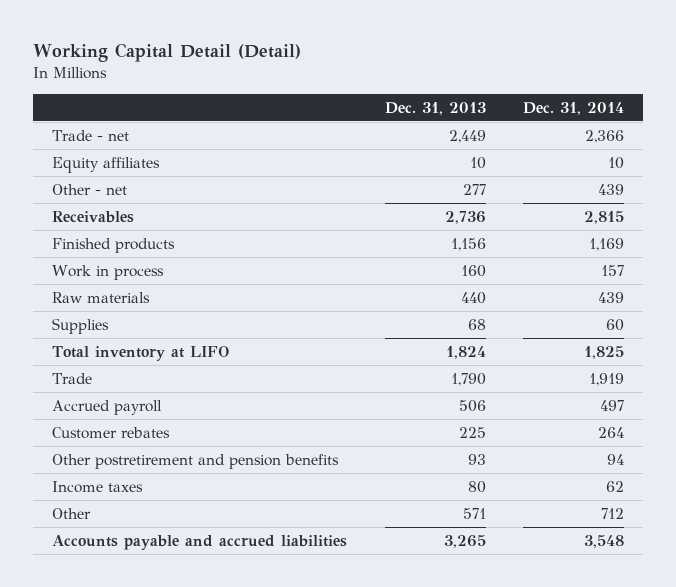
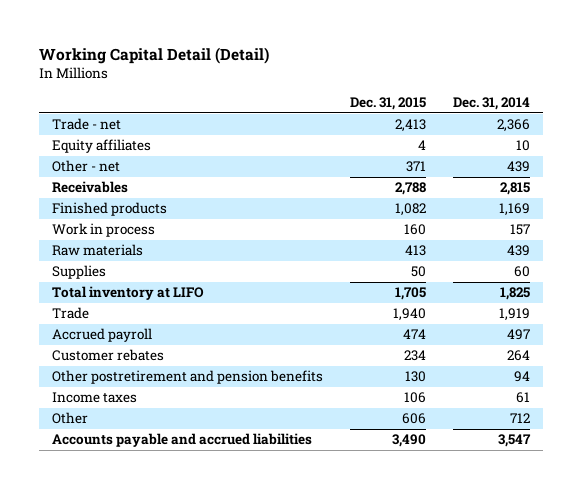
[384,101,486,115] Dec. 31, 2013 -> none
none -> [350,96,427,110] Dec. 31, 2015
[606,480,625,492] 62 -> [515,392,530,404] 61
[584,534,625,548] 3,548 -> [497,434,531,448] 3,547

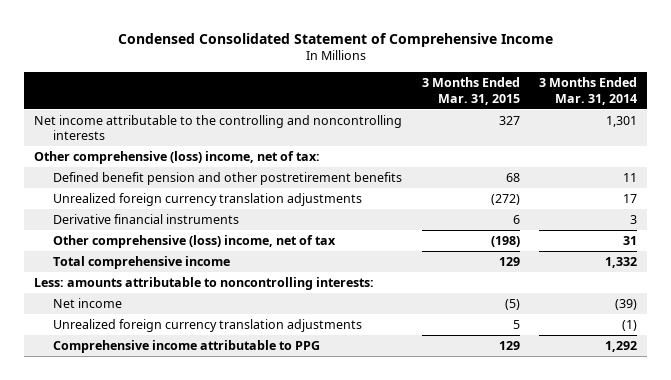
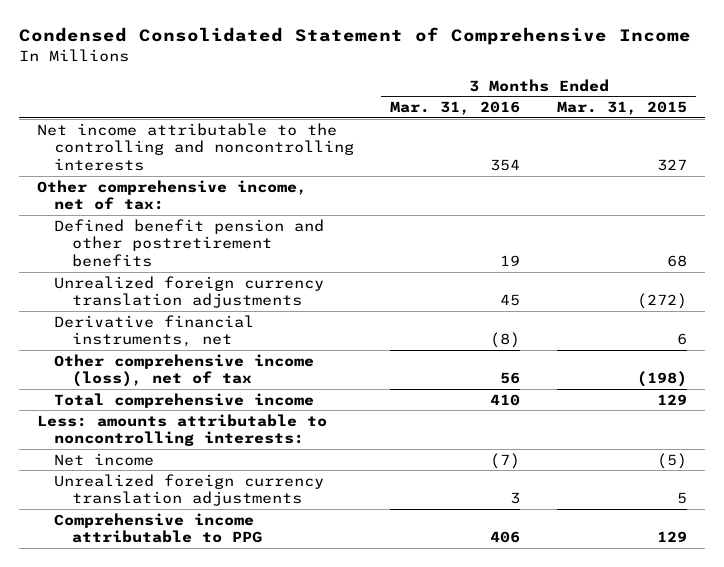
[538,77,637,105] 3 Months Ended Mar. 31, 2014 -> none
none -> [390,101,521,116] Mar. 31, 2016
[34,150,321,164] Other comprehensive (loss) income, net of tax: -> [37,179,308,211] Other comprehensive income, net of tax:
[53,213,240,224] Derivative financial instruments -> [54,314,255,348] Derivative financial instruments, net
[53,234,337,248] Other comprehensive (loss) income, net of tax -> [54,353,315,388] Other comprehensive income (loss), net of tax

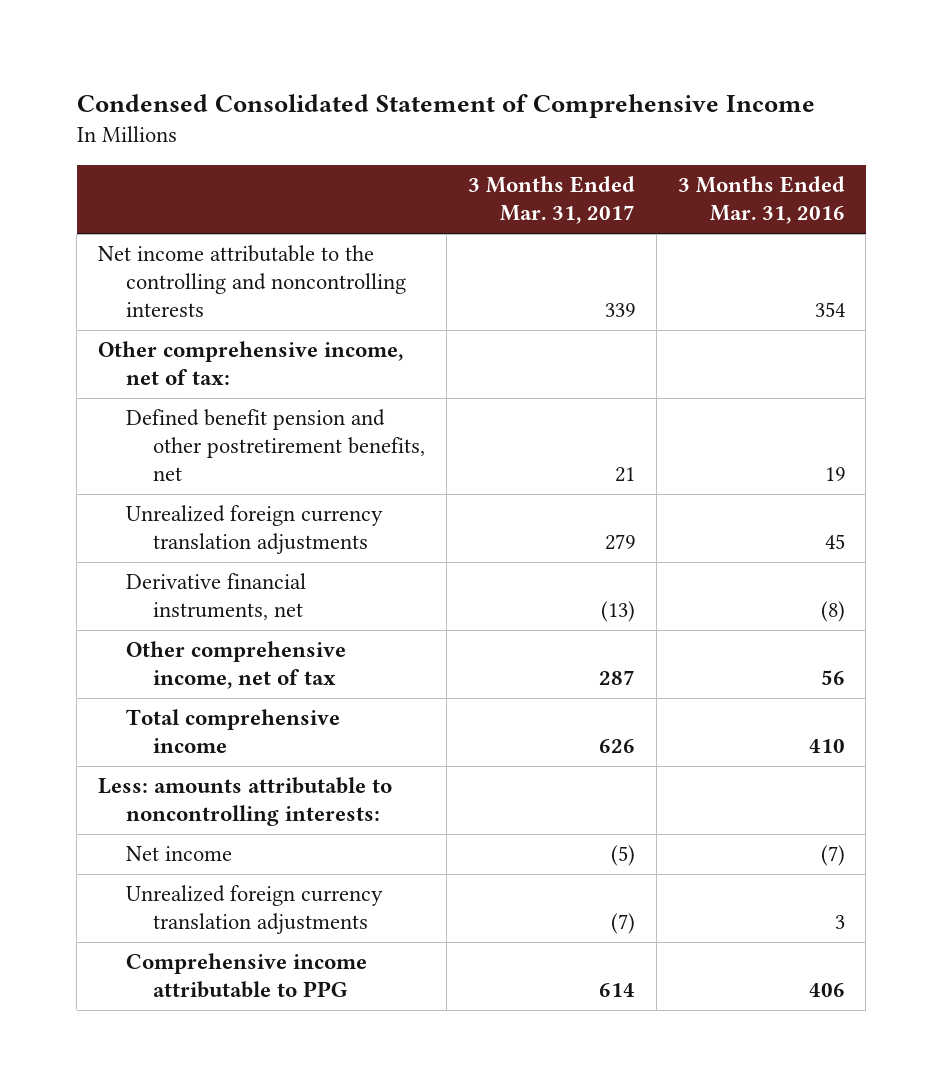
[556,101,687,116] Mar. 31, 2015 -> none
none -> [467,176,635,225] 3 Months Ended Mar. 31, 2017
[54,218,325,267] Defined benefit pension and other postretirement benefits -> [125,409,426,482] Defined benefit pension and other postretirement benefits, net
[54,353,315,388] Other comprehensive income (loss), net of tax -> [125,641,346,690] Other comprehensive income, net of tax

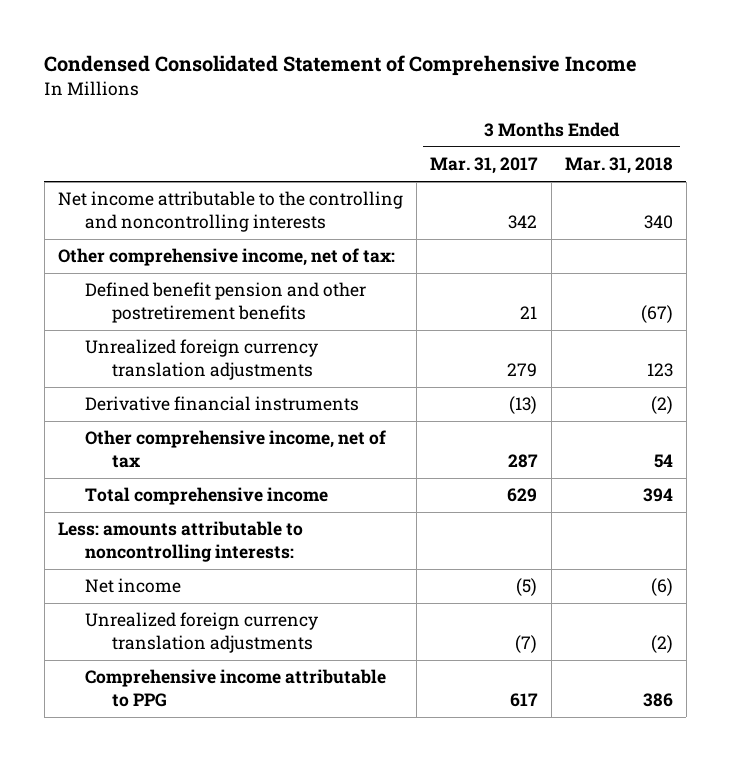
[677,176,845,225] 3 Months Ended Mar. 31, 2016 -> none
none -> [564,157,673,175] Mar. 31, 2018
[604,303,635,318] 339 -> [508,214,538,229] 342
[125,409,426,482] Defined benefit pension and other postretirement benefits, net -> [84,282,366,323] Defined benefit pension and other postretirement benefits
[125,573,306,621] Derivative financial instruments, net -> [84,396,359,412] Derivative financial instruments
[598,739,635,754] 626 -> [507,488,538,503] 629
[598,983,635,998] 614 -> [510,692,539,707] 617

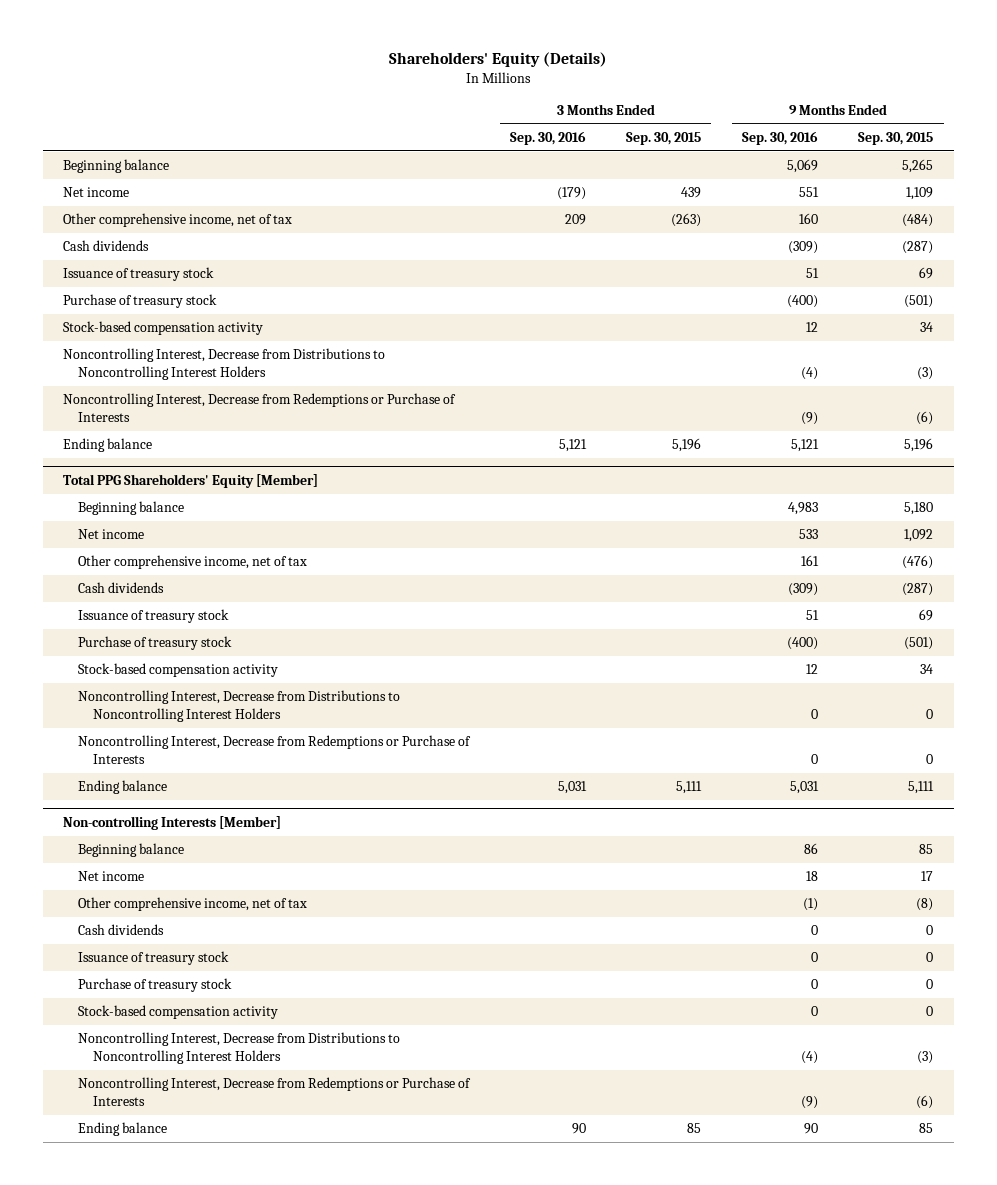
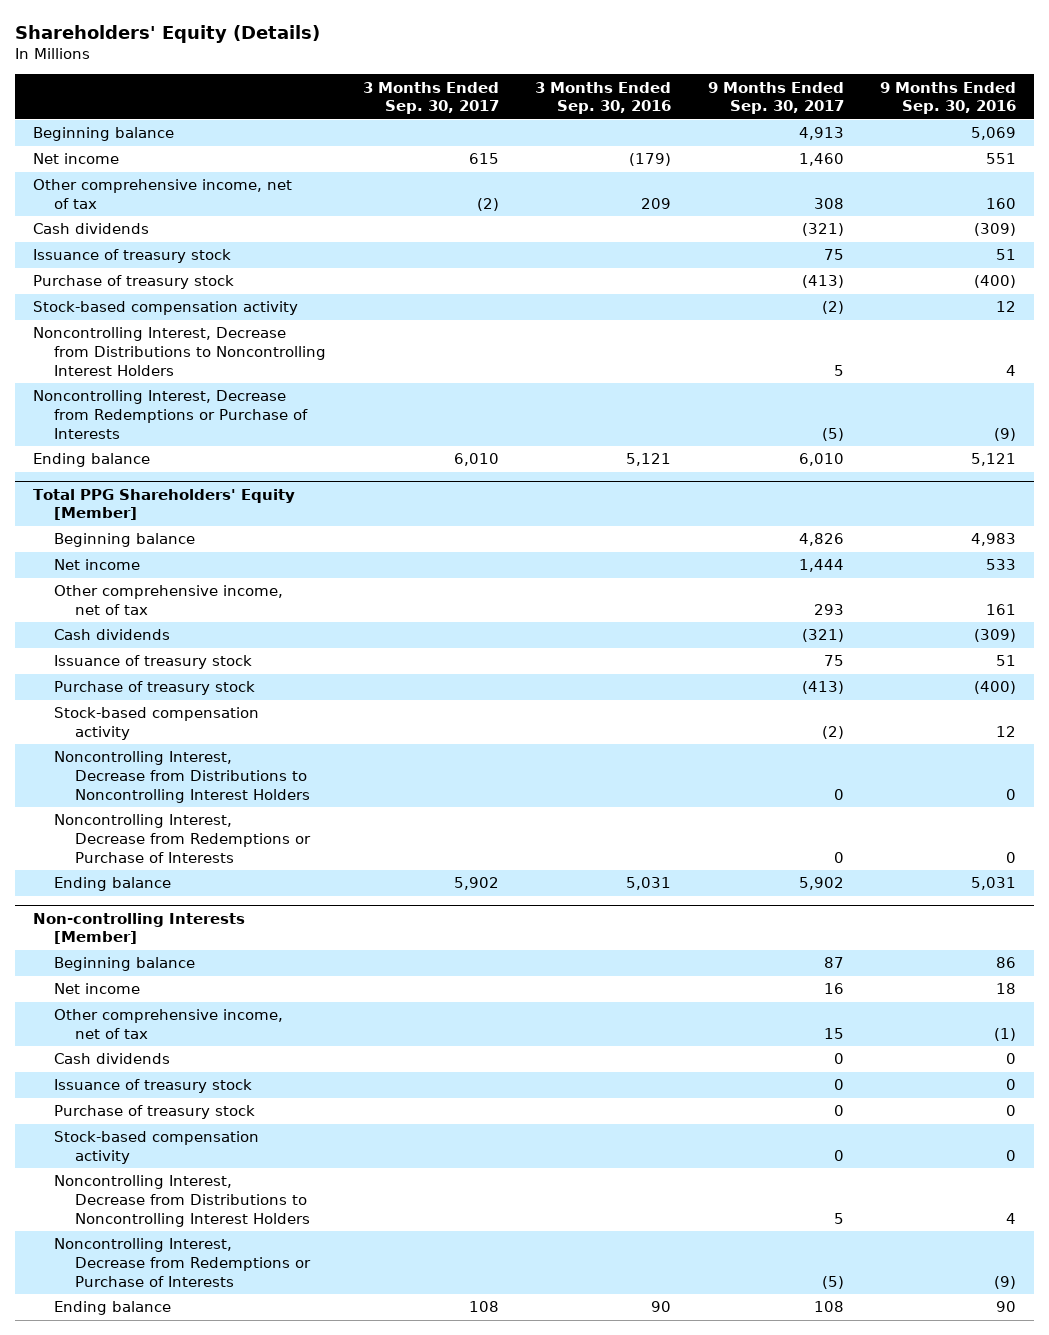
[626,131,702,145] Sep. 30, 2015 -> none
[858,131,934,145] Sep. 30, 2015 -> none
none -> [362,81,499,115] 3 Months Ended Sep. 30, 2017
none -> [707,81,844,115] 9 Months Ended Sep. 30, 2017
[800,366,818,380] (4) -> [1005,364,1016,376] 4
[800,1050,818,1064] (4) -> [1005,1212,1016,1224] 4

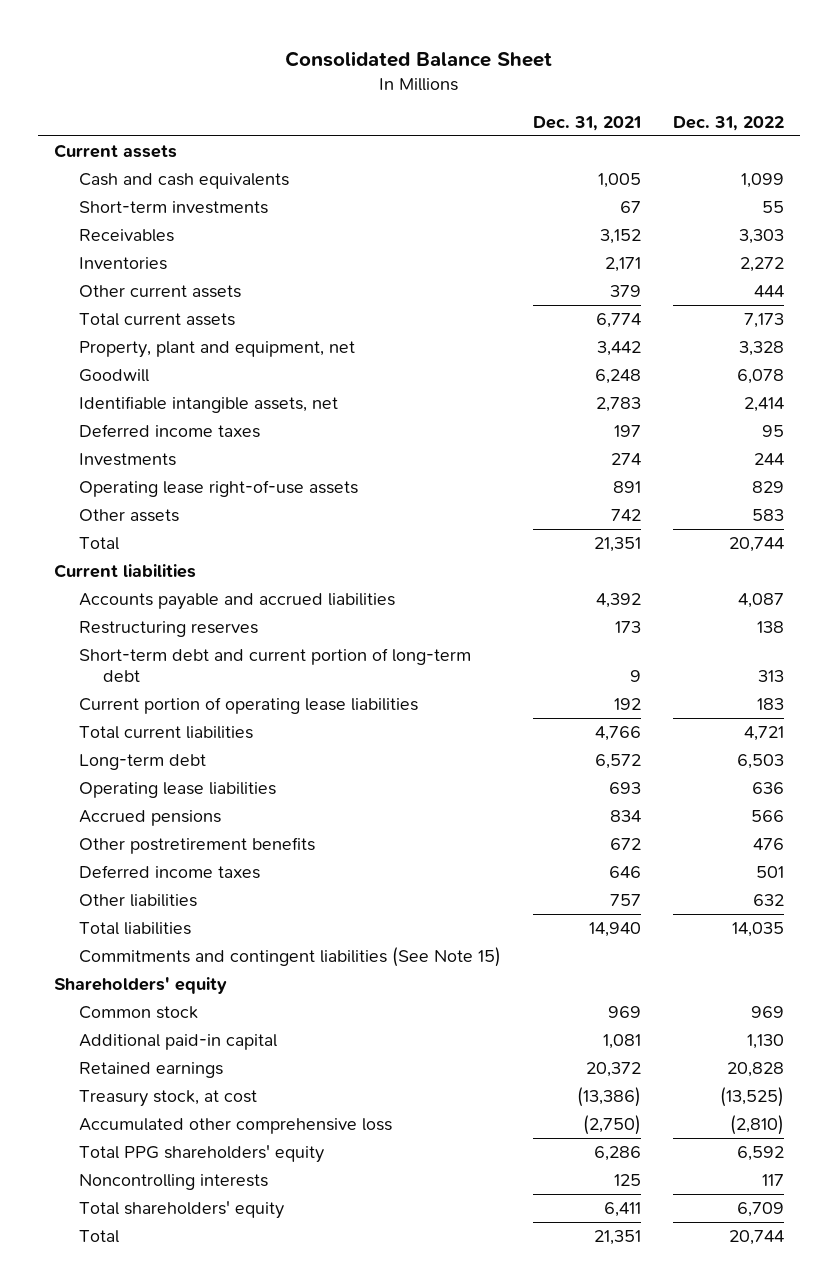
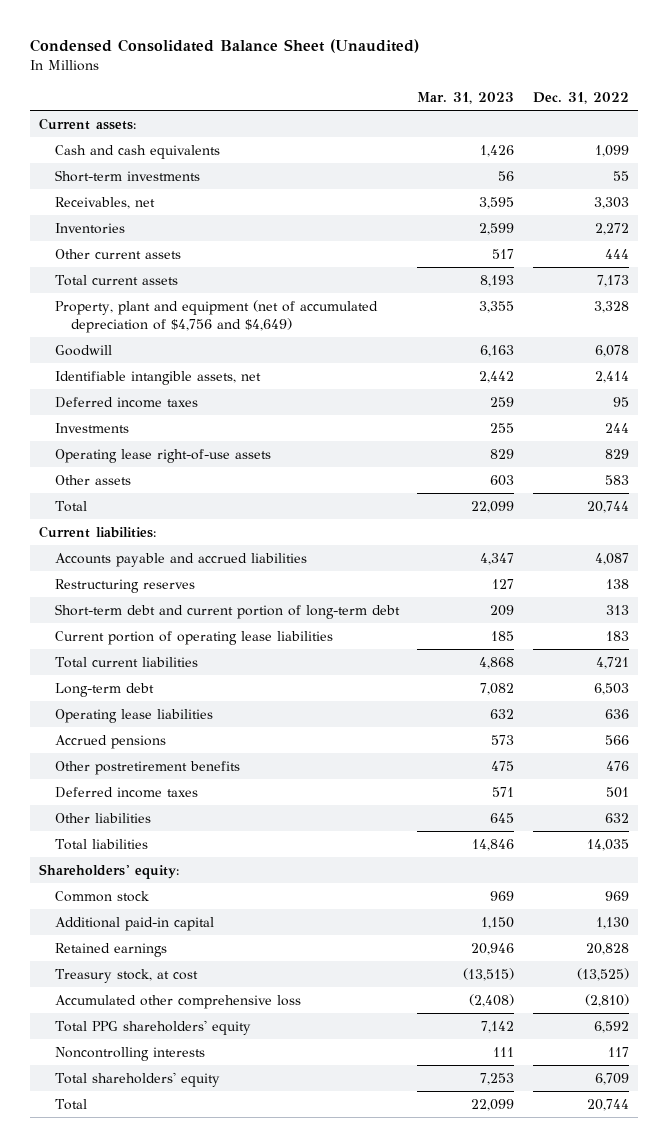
[284,50,552,67] Consolidated Balance Sheet -> [29,39,419,54] Condensed Consolidated Balance Sheet (Unaudited)
[532,115,641,131] Dec. 31, 2021 -> none
none -> [417,92,515,105] Mar. 31, 2023
[53,143,177,158] Current assets -> [38,117,136,130] Current assets:
[78,228,174,242] Receivables -> [54,196,155,209] Receivables, net
[78,340,355,358] Property, plant and equipment, net -> [54,299,378,333] Property, plant and equipment (net of accumulated depreciation of $4,756 and $4,649)
[53,563,196,578] Current liabilities -> [38,525,156,538] Current liabilities:
[78,946,501,967] Commitments and contingent liabilities (See Note 15) -> none
[53,976,227,994] Shareholders' equity -> [38,863,179,879] Shareholders' equity:

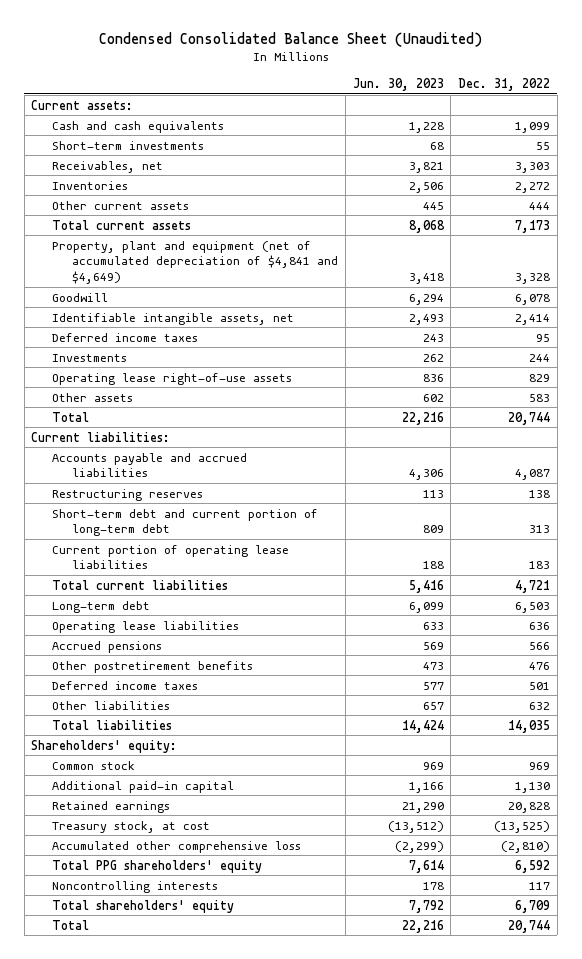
[417,92,515,105] Mar. 31, 2023 -> none
none -> [352,77,444,91] Jun. 30, 2023
[54,299,378,333] Property, plant and equipment (net of accumulated depreciation of $4,756 and $4,649) -> [51,240,338,285] Property, plant and equipment (net of accumulated depreciation of $4,841 and $4,649)

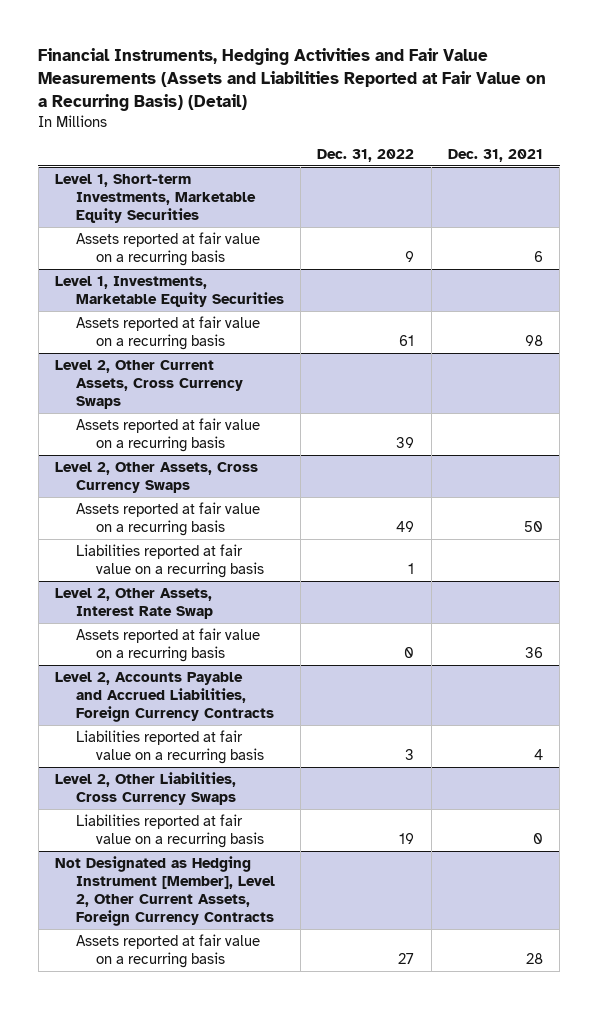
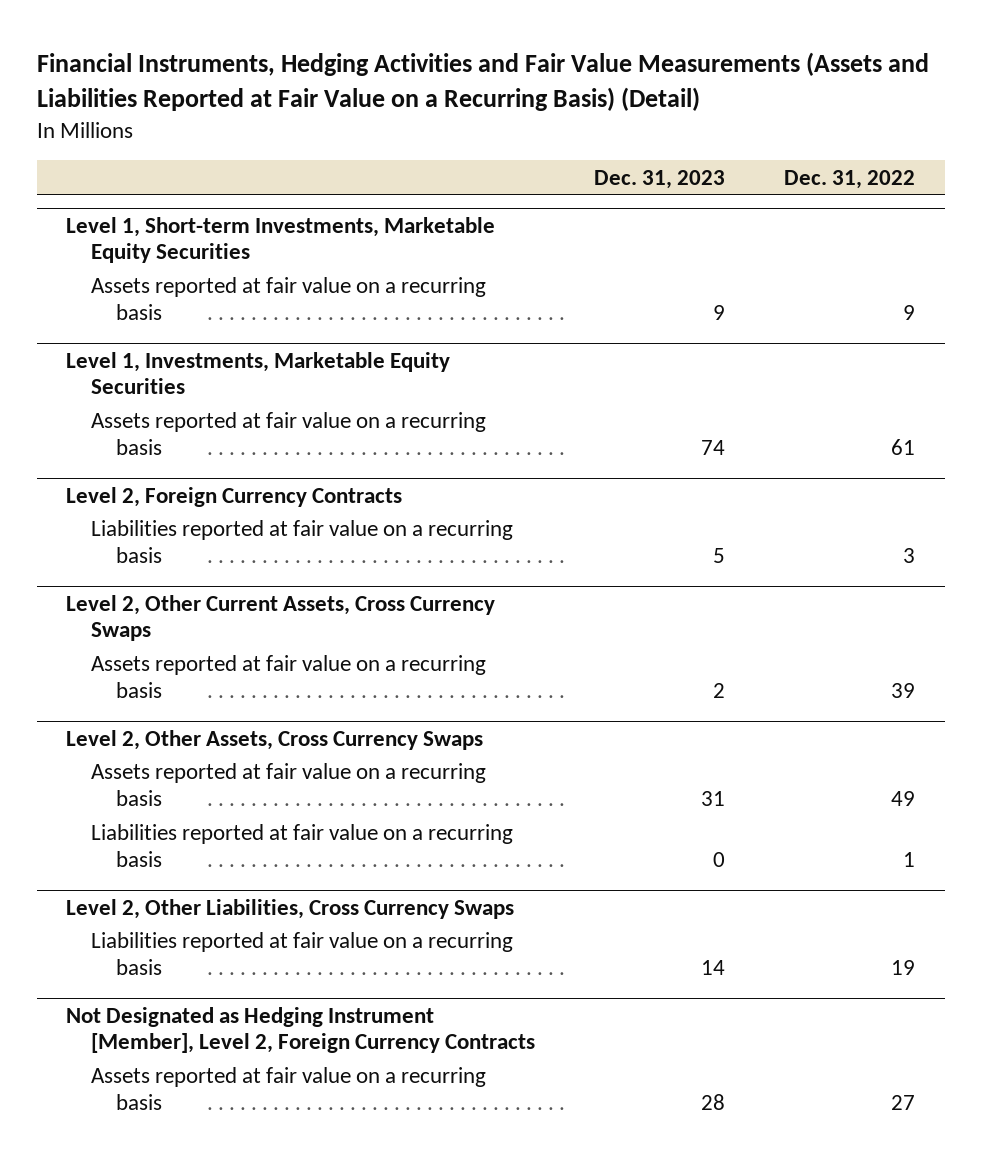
[447,148,543,162] Dec. 31, 2021 -> none
none -> [594,169,726,189] Dec. 31, 2023
none -> [66,486,403,507] Level 2, Foreign Currency Contracts
none -> [91,520,514,563] Liabilities reported at fair value on a recurring basis
[55,587,213,620] Level 2, Other Assets, Interest Rate Swap -> none
[75,627,260,663] Assets reported at fair value on a recurring basis -> none
[55,671,274,723] Level 2, Accounts Payable and Accrued Liabilities, Foreign Currency Contracts -> none
[75,729,265,765] Liabilities reported at fair value on a recurring basis -> none
[55,855,275,927] Not Designated as Hedging Instrument [Member], Level 2, Other Current Assets, Foreign Currency Contracts -> [66,1006,536,1054] Not Designated as Hedging Instrument [Member], Level 2, Foreign Currency Contracts

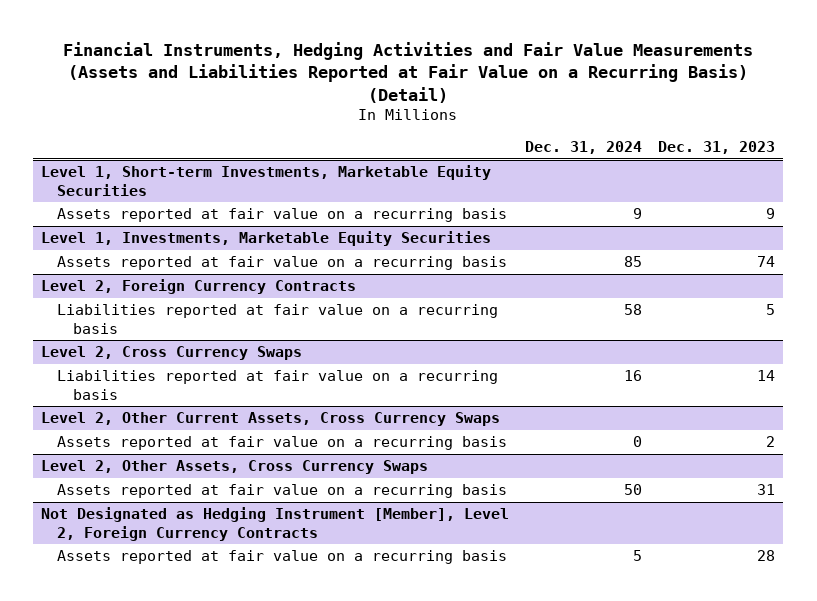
[784,169,916,189] Dec. 31, 2022 -> none
none -> [525,141,643,155] Dec. 31, 2024
none -> [41,346,303,361] Level 2, Cross Currency Swaps
none -> [57,370,499,400] Liabilities reported at fair value on a recurring basis
[91,824,514,867] Liabilities reported at fair value on a recurring basis -> none
[66,898,515,919] Level 2, Other Liabilities, Cross Currency Swaps -> none
[91,932,514,975] Liabilities reported at fair value on a recurring basis -> none

